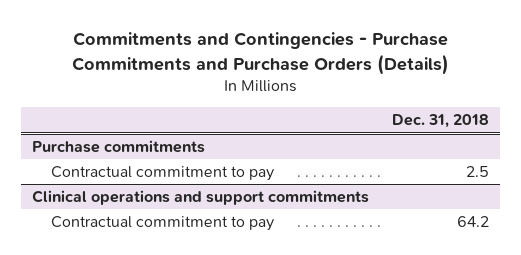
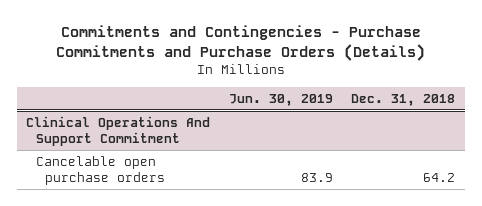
none -> [228,93,333,106] Jun. 30, 2019
[32,140,206,154] Purchase commitments -> none
[50,166,274,182] Contractual commitment to pay -> none
[32,190,370,206] Clinical operations and support commitments -> [26,115,211,147] Clinical Operations And Support Commitment
[50,216,274,232] Contractual commitment to pay -> [35,155,166,186] Cancelable open purchase orders

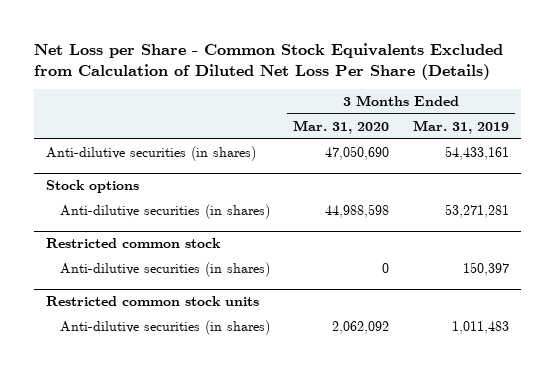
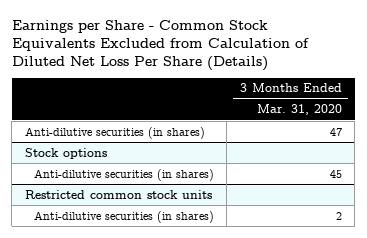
[34,42,504,80] Net Loss per Share - Common Stock Equivalents Excluded from Calculation of Diluted Net Loss Per Share (Details) -> [11,19,309,71] Earnings per Share - Common Stock Equivalents Excluded from Calculation of Diluted Net Loss Per Share (Details)
[412,119,509,134] Mar. 31, 2019 -> none
[325,146,390,161] 47,050,690 -> [329,127,342,136] 47
[46,238,222,249] Restricted common stock -> none
[59,262,270,278] Anti-dilutive securities (in shares) -> none
[325,204,390,219] 44,988,598 -> [329,169,342,178] 45
[332,321,390,335] 2,062,092 -> [335,211,342,220] 2

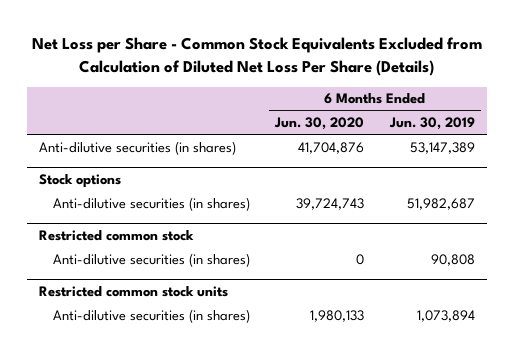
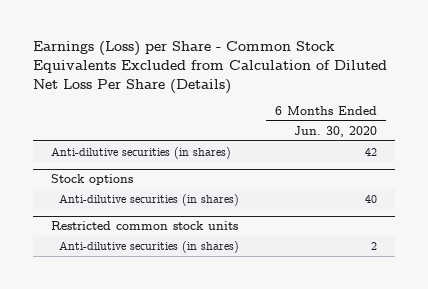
[32,37,483,77] Net Loss per Share - Common Stock Equivalents Excluded from Calculation of Diluted Net Loss Per Share (Details) -> [32,41,387,95] Earnings (Loss) per Share - Common Stock Equivalents Excluded from Calculation of Diluted Net Loss Per Share (Details)
[388,117,475,131] Jun. 30, 2019 -> none
[298,141,365,154] 41,704,876 -> [365,148,378,157] 42
[39,230,195,242] Restricted common stock -> none
[53,252,251,267] Anti-dilutive securities (in shares) -> none
[296,197,365,210] 39,724,743 -> [365,195,378,204] 40
[310,309,365,322] 1,980,133 -> [371,242,378,251] 2

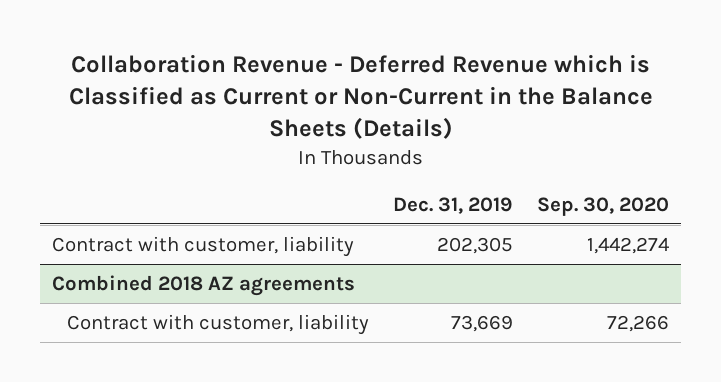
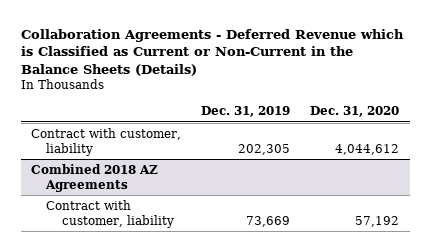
[68,54,653,140] Collaboration Revenue - Deferred Revenue which is Classified as Current or Non-Current in the Balance Sheets (Details) -> [20,28,404,76] Collaboration Agreements - Deferred Revenue which is Classified as Current or Non-Current in the Balance Sheets (Details)
[537,196,670,216] Sep. 30, 2020 -> none
none -> [310,106,400,118] Dec. 31, 2020
[52,274,356,296] Combined 2018 AZ agreements -> [30,163,158,192] Combined 2018 AZ Agreements

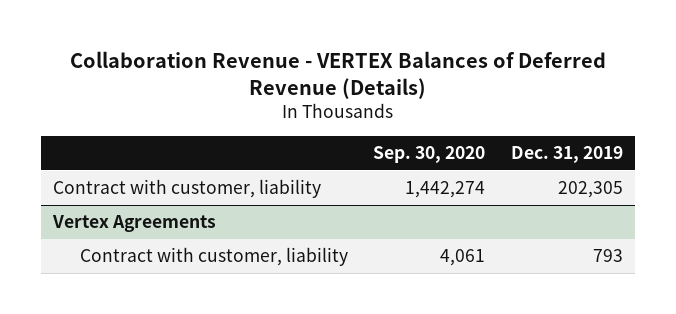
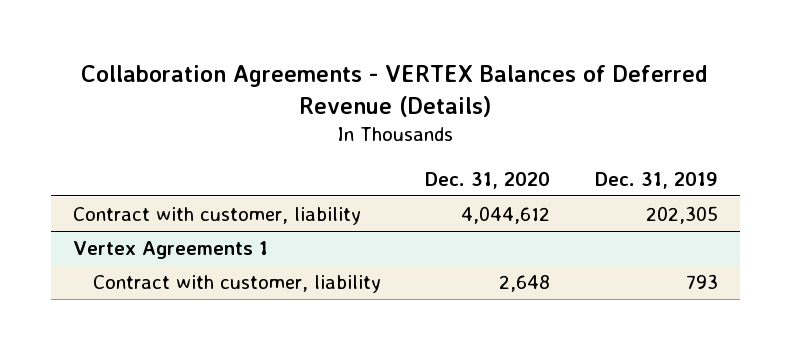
[69,50,606,99] Collaboration Revenue - VERTEX Balances of Deferred Revenue (Details) -> [81,65,709,117] Collaboration Agreements - VERTEX Balances of Deferred Revenue (Details)
[373,145,486,163] Sep. 30, 2020 -> none
none -> [425,171,551,189] Dec. 31, 2020
[52,215,217,233] Vertex Agreements -> [72,240,268,259] Vertex Agreements 1

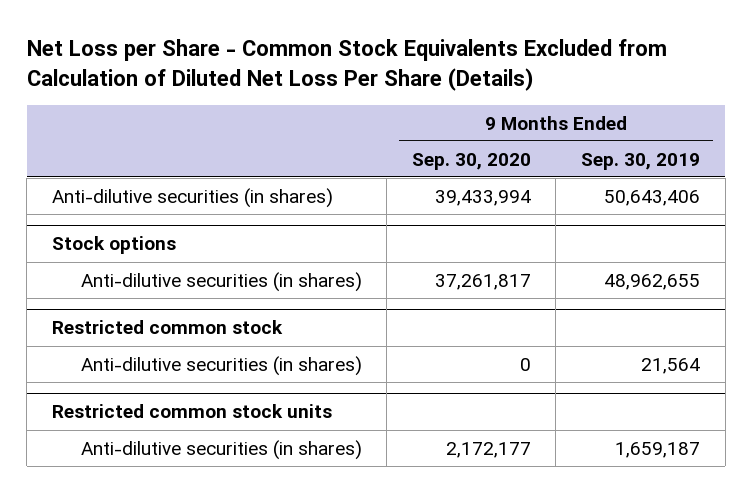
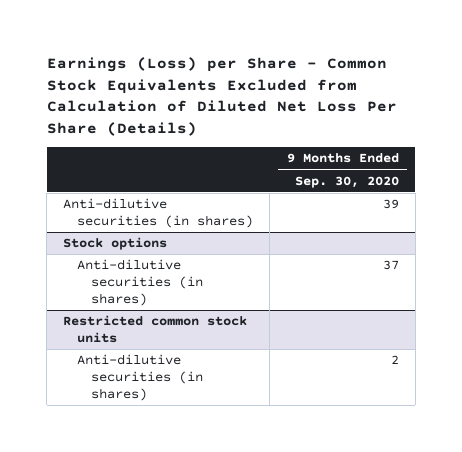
[26,39,667,91] Net Loss per Share - Common Stock Equivalents Excluded from Calculation of Diluted Net Loss Per Share (Details) -> [46,57,397,137] Earnings (Loss) per Share - Common Stock Equivalents Excluded from Calculation of Diluted Net Loss Per Share (Details)
[581,152,701,170] Sep. 30, 2019 -> none
[434,189,531,206] 39,433,994 -> [382,199,399,210] 39
[51,320,283,335] Restricted common stock -> none
[80,355,362,376] Anti-dilutive securities (in shares) -> none
[434,273,531,290] 37,261,817 -> [382,260,399,271] 37
[445,441,531,458] 2,172,177 -> [390,355,399,365] 2

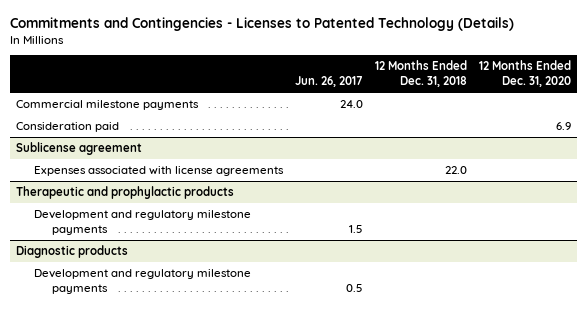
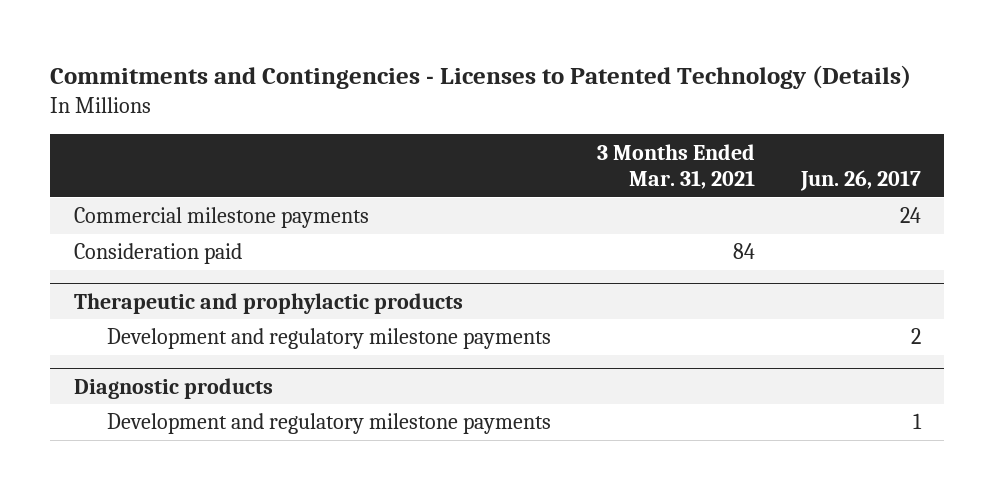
[374,60,467,88] 12 Months Ended Dec. 31, 2018 -> none
[478,60,571,88] 12 Months Ended Dec. 31, 2020 -> none
none -> [597,143,756,190] 3 Months Ended Mar. 31, 2021
[339,100,363,109] 24.0 -> [900,207,922,224] 24
[15,142,142,156] Sublicense agreement -> none
[33,166,284,177] Expenses associated with license agreements -> none
[348,225,363,234] 1.5 -> [911,328,922,345] 2
[345,284,363,293] 0.5 -> [913,413,923,430] 1

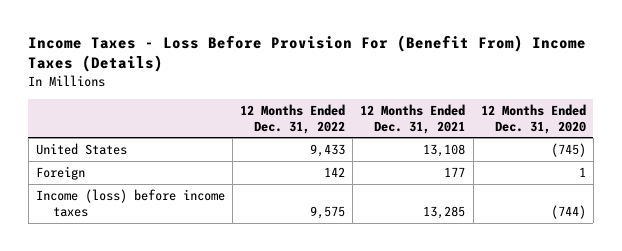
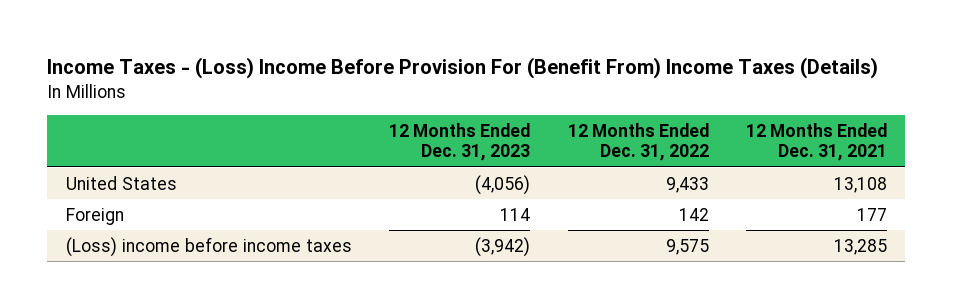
[28,35,587,73] Income Taxes - Loss Before Provision For (Benefit From) Income Taxes (Details) -> [47,57,879,80] Income Taxes - (Loss) Income Before Provision For (Benefit From) Income Taxes (Details)
[480,103,586,134] 12 Months Ended Dec. 31, 2020 -> none
none -> [389,122,531,162] 12 Months Ended Dec. 31, 2023
[35,188,225,217] Income (loss) before income taxes -> [66,236,353,257] (Loss) income before income taxes

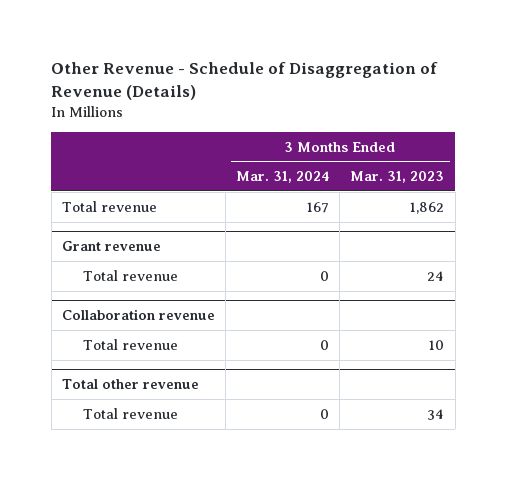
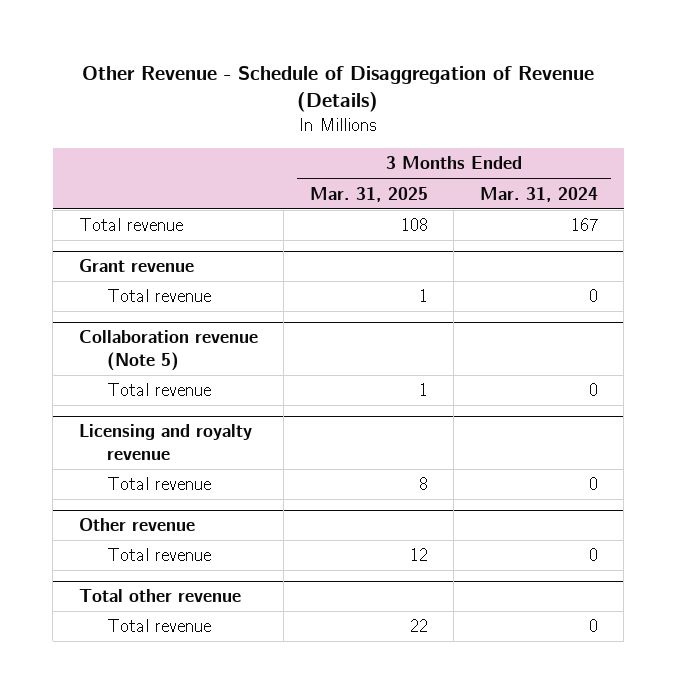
[350,171,445,184] Mar. 31, 2023 -> none
none -> [309,186,428,202] Mar. 31, 2025
[61,308,215,320] Collaboration revenue -> [78,330,258,371] Collaboration revenue (Note 5)
none -> [78,424,252,460] Licensing and royalty revenue
none -> [106,477,211,491] Total revenue
none -> [78,518,195,532] Other revenue
none -> [106,548,211,562] Total revenue

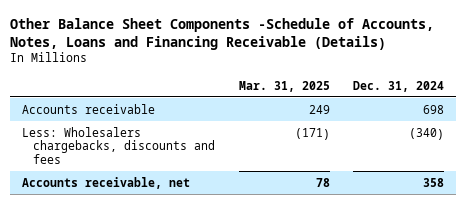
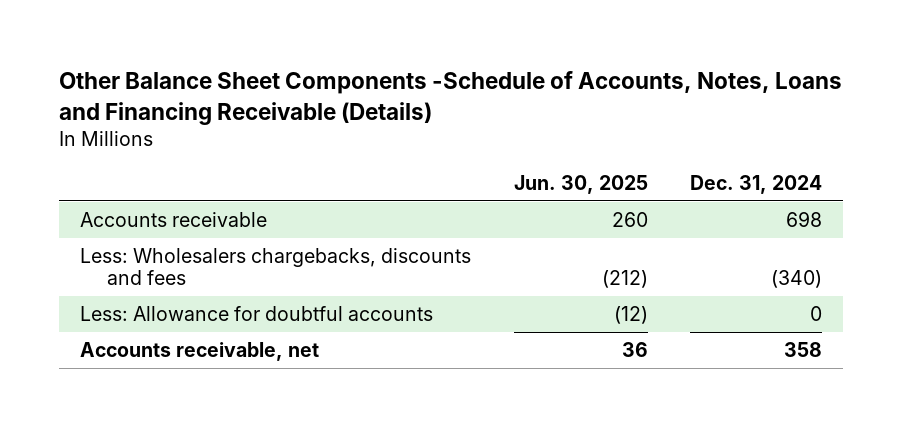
[238,80,330,92] Mar. 31, 2025 -> none
none -> [513,174,648,194] Jun. 30, 2025
none -> [80,305,434,321] Less: Allowance for doubtful accounts

